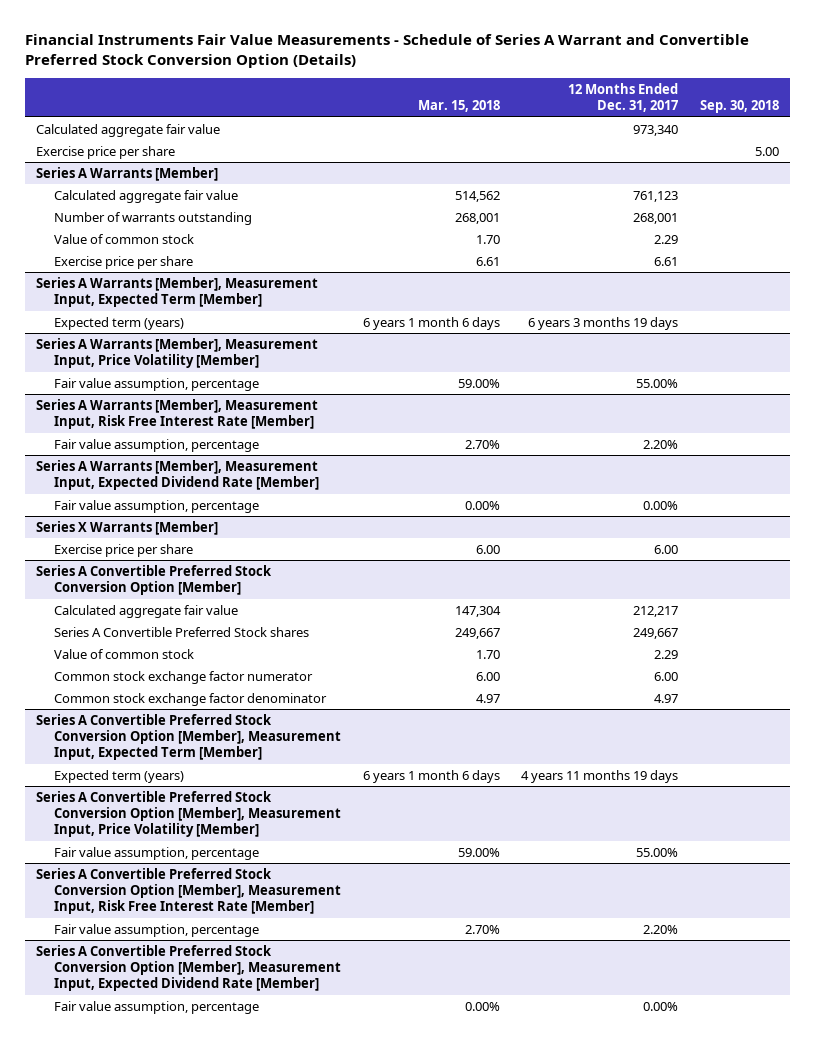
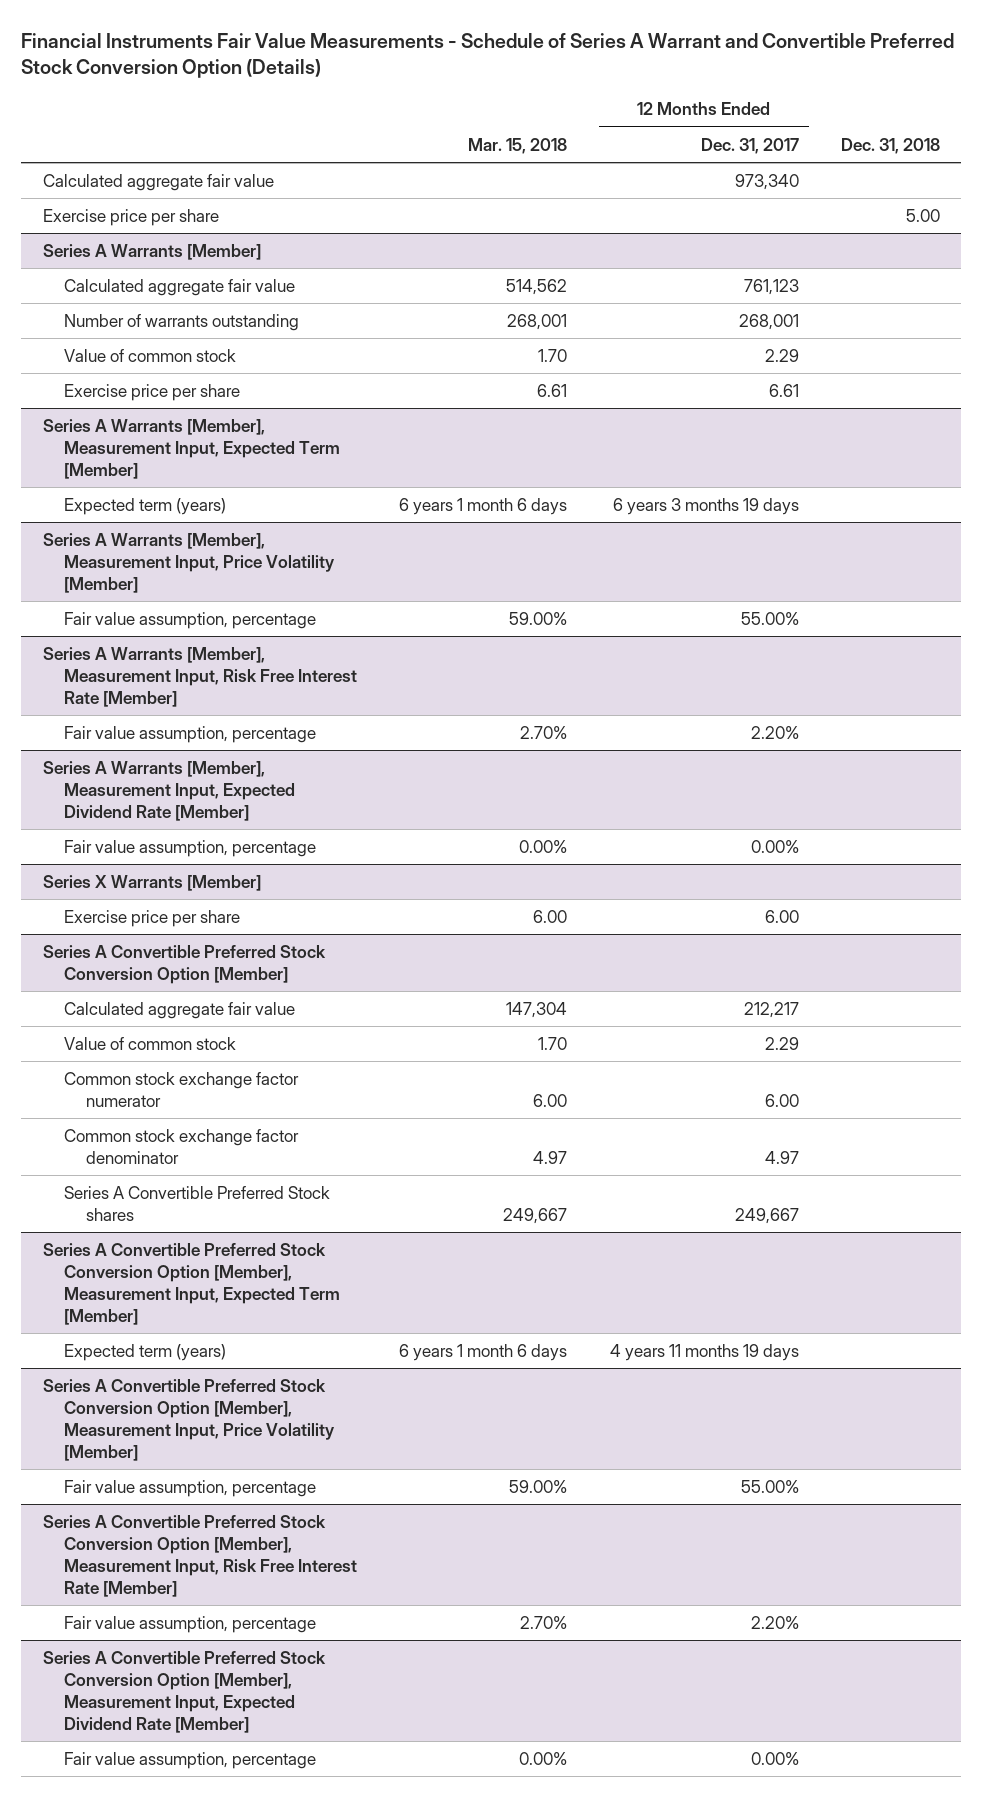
[700,100,780,114] Sep. 30, 2018 -> none
none -> [841,137,941,154] Dec. 31, 2018
[54,626,310,637] Series A Convertible Preferred Stock shares -> [64,1185,331,1221] Series A Convertible Preferred Stock shares

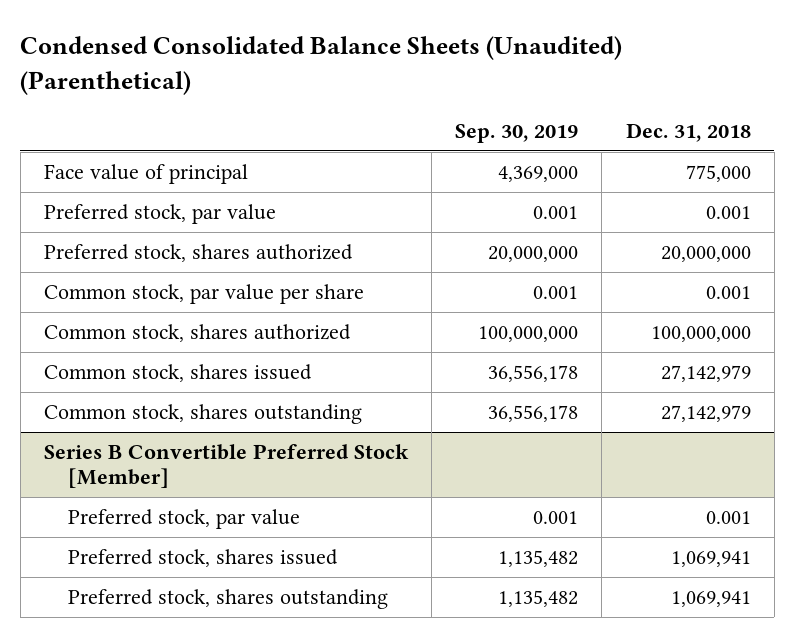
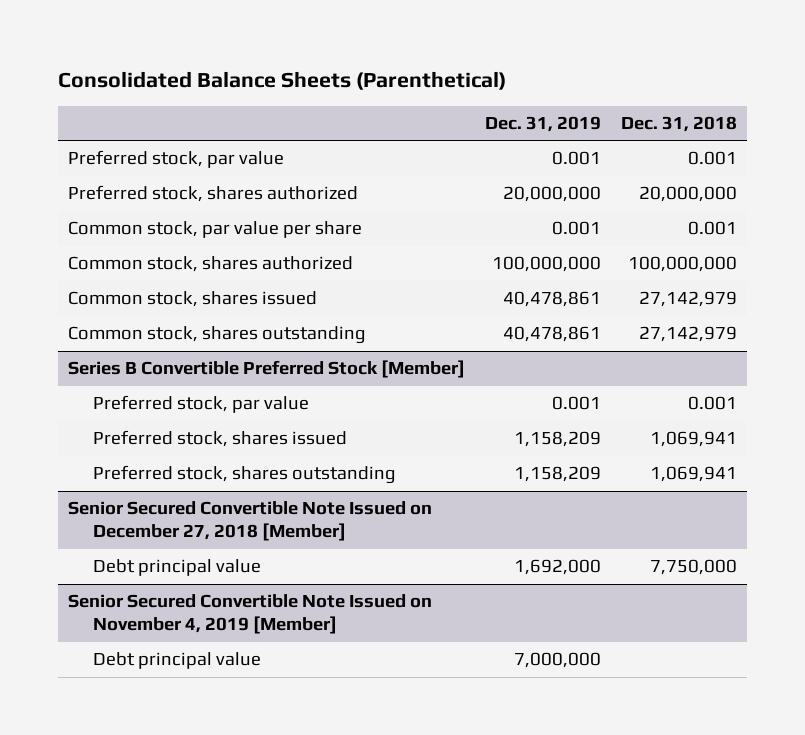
[20,36,623,95] Condensed Consolidated Balance Sheets (Unaudited) (Parenthetical) -> [57,70,506,90] Consolidated Balance Sheets (Parenthetical)
[455,123,579,143] Sep. 30, 2019 -> none
none -> [484,116,601,133] Dec. 31, 2019
[43,164,248,185] Face value of principal -> none
none -> [67,501,432,542] Senior Secured Convertible Note Issued on December 27, 2018 [Member]
none -> [92,559,261,577] Debt principal value
none -> [67,594,432,635] Senior Secured Convertible Note Issued on November 4, 2019 [Member]
none -> [92,652,261,670] Debt principal value

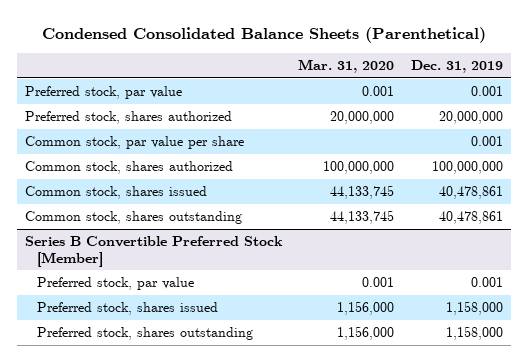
[57,70,506,90] Consolidated Balance Sheets (Parenthetical) -> [41,26,486,43] Condensed Consolidated Balance Sheets (Parenthetical)
[620,116,737,133] Dec. 31, 2018 -> none
none -> [298,59,395,74] Mar. 31, 2020
[67,501,432,542] Senior Secured Convertible Note Issued on December 27, 2018 [Member] -> none
[92,559,261,577] Debt principal value -> none
[67,594,432,635] Senior Secured Convertible Note Issued on November 4, 2019 [Member] -> none
[92,652,261,670] Debt principal value -> none
[513,431,601,448] 1,158,209 -> [445,301,503,316] 1,158,000
[513,466,601,483] 1,158,209 -> [445,326,503,341] 1,158,000

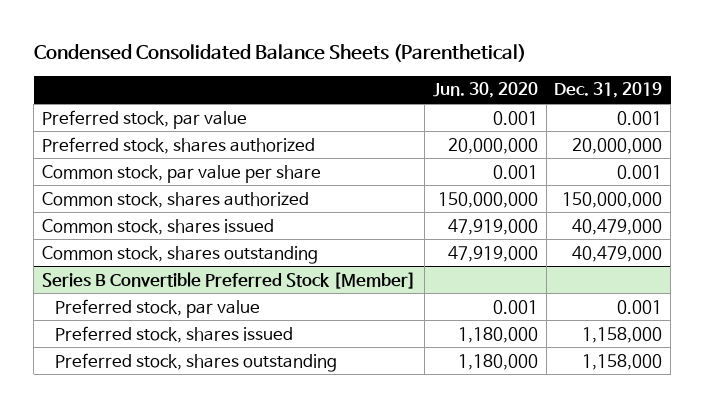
[298,59,395,74] Mar. 31, 2020 -> none
none -> [432,82,538,99] Jun. 30, 2020
[431,161,503,175] 100,000,000 -> [562,191,663,208] 150,000,000
[438,186,503,200] 40,478,861 -> [572,218,663,235] 40,479,000
[438,211,503,225] 40,478,861 -> [572,245,663,262] 40,479,000

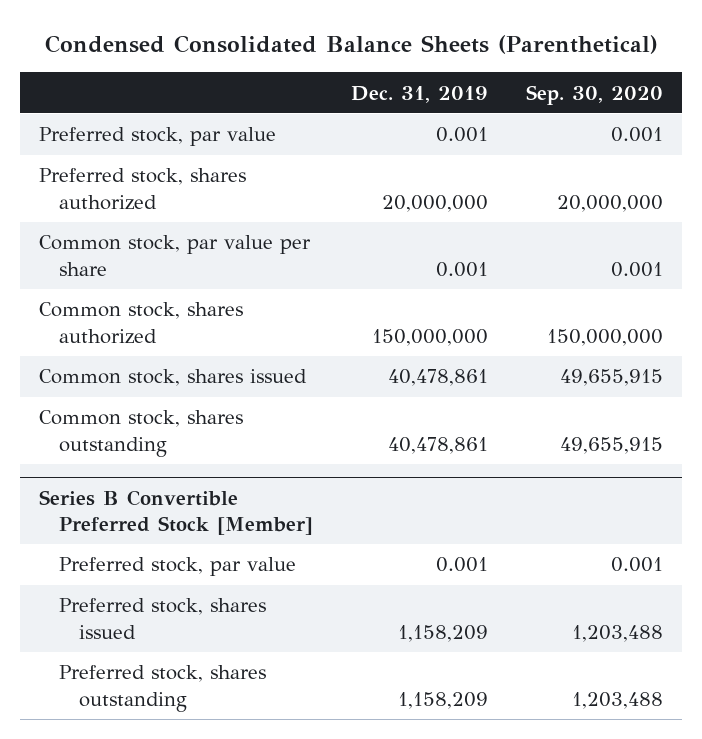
[432,82,538,99] Jun. 30, 2020 -> none
none -> [525,84,663,105] Sep. 30, 2020
[572,218,663,235] 40,479,000 -> [387,369,488,387] 40,478,861
[572,245,663,262] 40,479,000 -> [387,436,488,454] 40,478,861
[582,326,663,343] 1,158,000 -> [397,624,488,642] 1,158,209
[582,353,663,370] 1,158,000 -> [397,691,488,709] 1,158,209

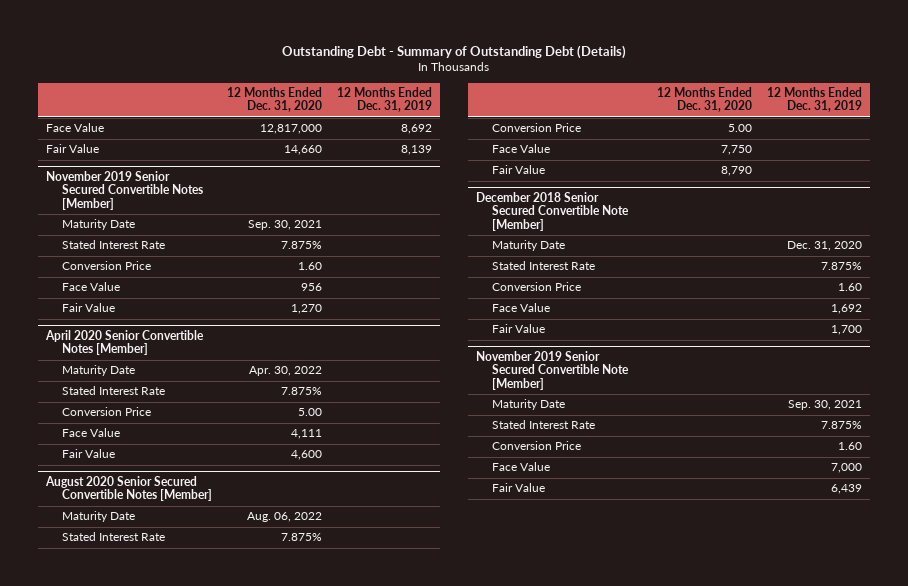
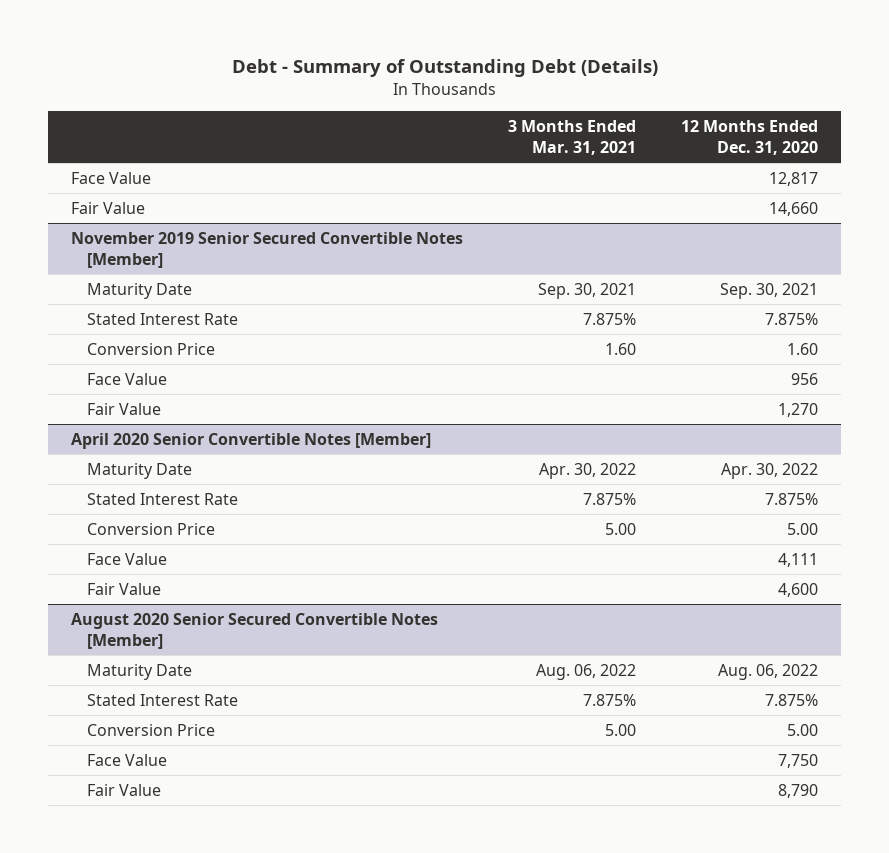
[281,44,626,59] Outstanding Debt - Summary of Outstanding Debt (Details) -> [231,59,658,78] Debt - Summary of Outstanding Debt (Details)
[337,87,433,113] 12 Months Ended Dec. 31, 2019 -> none
none -> [508,120,637,155] 3 Months Ended Mar. 31, 2021
[260,124,323,135] 12,817,000 -> [769,172,819,187] 12,817
[475,192,630,231] December 2018 Senior Secured Convertible Note [Member] -> none
[492,240,566,252] Maturity Date -> none
[492,261,596,271] Stated Interest Rate -> none
[492,282,582,292] Conversion Price -> none
[492,303,551,313] Face Value -> none
[492,324,546,334] Fair Value -> none
[475,351,630,390] November 2019 Senior Secured Convertible Note [Member] -> none
[492,399,566,411] Maturity Date -> none
[492,420,596,430] Stated Interest Rate -> none
[492,441,582,451] Conversion Price -> none
[492,462,551,472] Face Value -> none
[492,483,546,493] Fair Value -> none

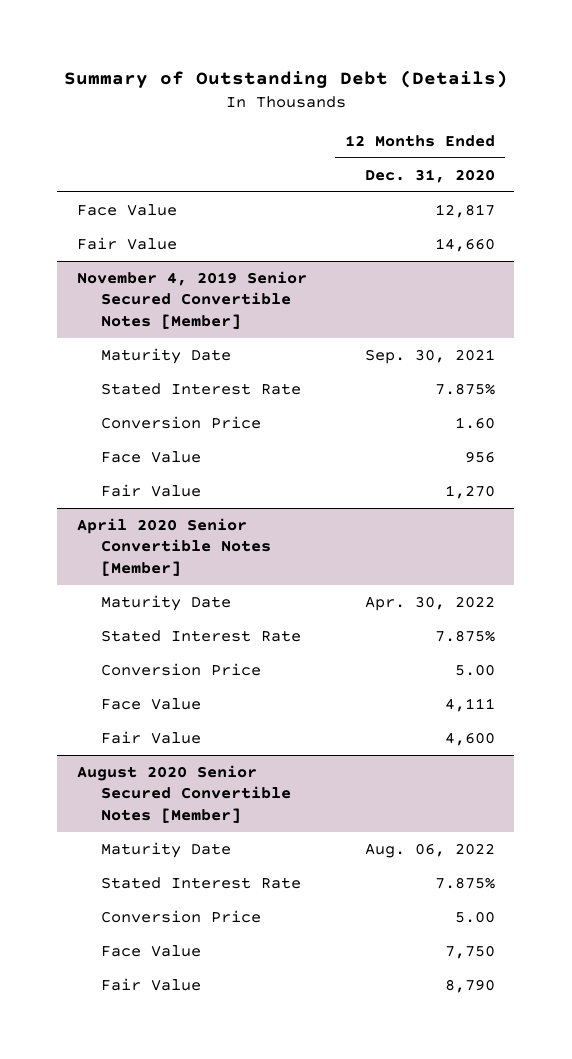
[231,59,658,78] Debt - Summary of Outstanding Debt (Details) -> [63,69,508,88] Summary of Outstanding Debt (Details)
[508,120,637,155] 3 Months Ended Mar. 31, 2021 -> none
[70,232,463,268] November 2019 Senior Secured Convertible Notes [Member] -> [76,271,307,329] November 4, 2019 Senior Secured Convertible Notes [Member]

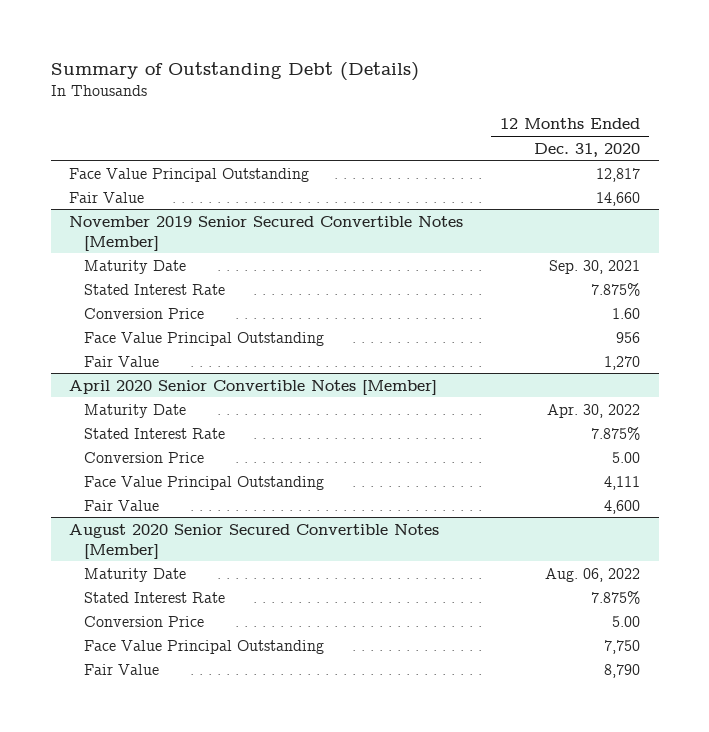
[76,204,177,217] Face Value -> [69,167,310,182] Face Value Principal Outstanding
[76,271,307,329] November 4, 2019 Senior Secured Convertible Notes [Member] -> [69,215,464,251] November 2019 Senior Secured Convertible Notes [Member]
[100,451,201,464] Face Value -> [83,331,324,346] Face Value Principal Outstanding
[100,698,201,711] Face Value -> [83,475,324,490] Face Value Principal Outstanding
[100,945,201,958] Face Value -> [83,639,324,654] Face Value Principal Outstanding

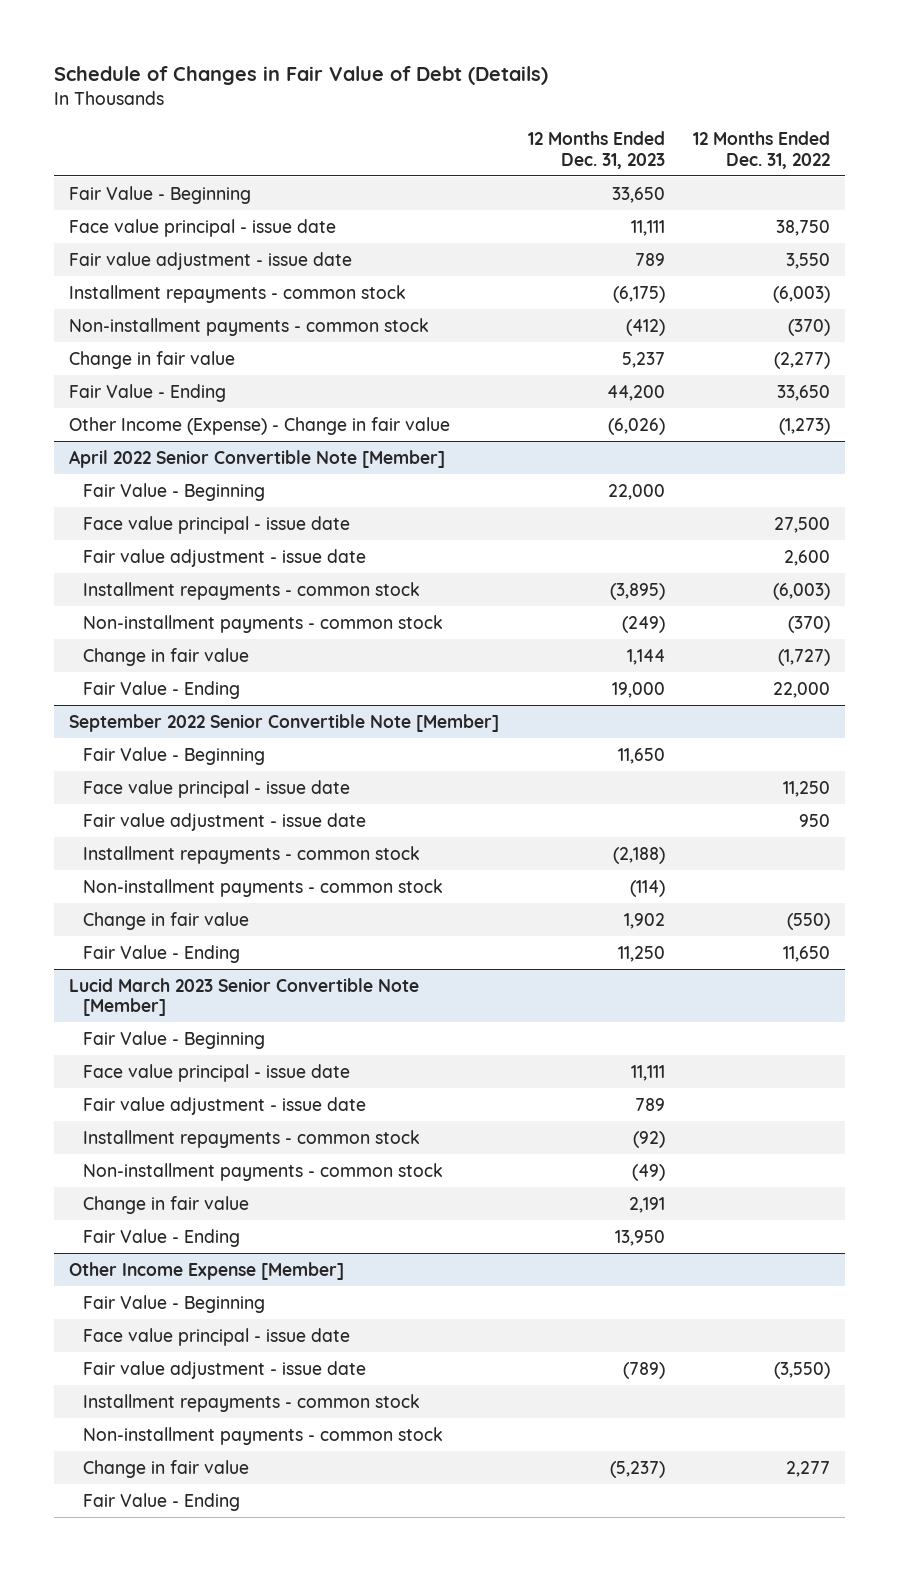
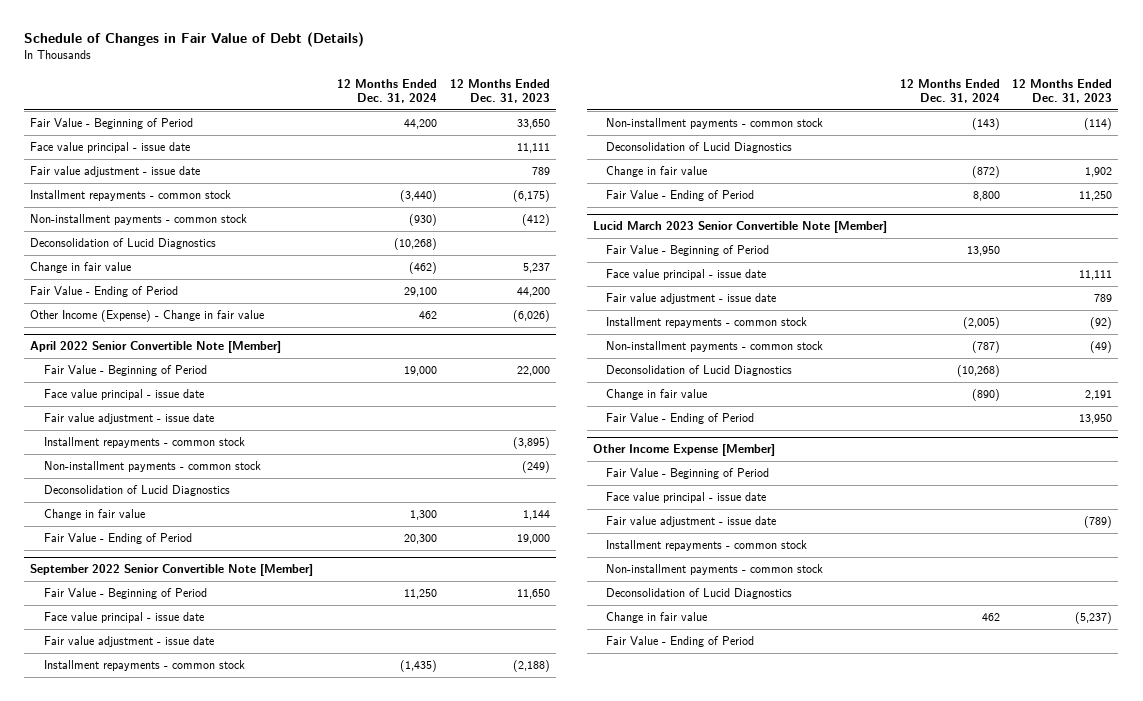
[693,131,831,169] 12 Months Ended Dec. 31, 2022 -> none
none -> [337,78,438,103] 12 Months Ended Dec. 31, 2024
[68,185,251,204] Fair Value - Beginning -> [30,118,194,130] Fair Value - Beginning of Period
none -> [30,238,217,250] Deconsolidation of Lucid Diagnostics
[68,383,226,402] Fair Value - Ending -> [30,286,179,298] Fair Value - Ending of Period
[82,482,265,501] Fair Value - Beginning -> [43,365,207,377] Fair Value - Beginning of Period
none -> [43,485,230,497] Deconsolidation of Lucid Diagnostics
[82,680,240,699] Fair Value - Ending -> [43,533,192,545] Fair Value - Ending of Period
[82,746,265,765] Fair Value - Beginning -> [43,588,207,600] Fair Value - Beginning of Period
none -> [606,142,793,154] Deconsolidation of Lucid Diagnostics
[82,944,240,963] Fair Value - Ending -> [606,190,755,202] Fair Value - Ending of Period
[82,1030,265,1049] Fair Value - Beginning -> [606,245,770,257] Fair Value - Beginning of Period
none -> [606,365,793,377] Deconsolidation of Lucid Diagnostics
[82,1228,240,1247] Fair Value - Ending -> [606,413,755,425] Fair Value - Ending of Period
[82,1294,265,1313] Fair Value - Beginning -> [606,468,770,480] Fair Value - Beginning of Period
none -> [606,588,793,600] Deconsolidation of Lucid Diagnostics
[82,1492,240,1511] Fair Value - Ending -> [606,636,755,648] Fair Value - Ending of Period

